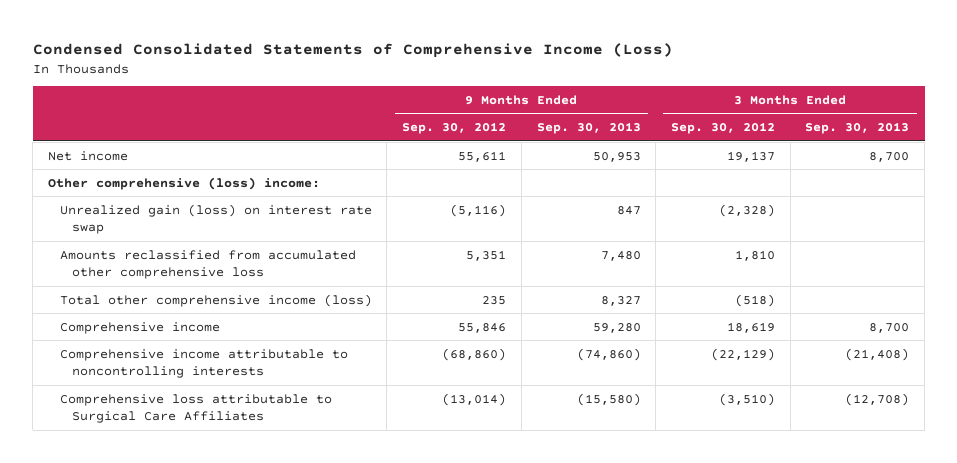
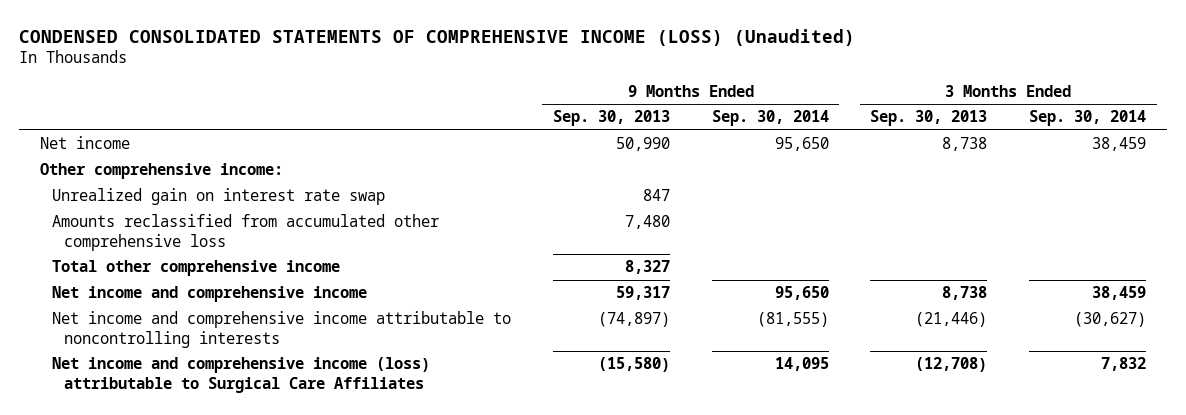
[32,43,673,59] Condensed Consolidated Statements of Comprehensive Income (Loss) -> [18,28,855,46] CONDENSED CONSOLIDATED STATEMENTS OF COMPREHENSIVE INCOME (LOSS) (Unaudited)
[402,122,507,135] Sep. 30, 2012 -> none
[670,122,775,135] Sep. 30, 2012 -> none
none -> [711,110,829,127] Sep. 30, 2014
none -> [1029,110,1147,127] Sep. 30, 2014
[592,151,641,162] 50,953 -> [615,137,670,152] 50,990
[869,151,910,162] 8,700 -> [942,137,988,152] 8,738
[47,176,320,190] Other comprehensive (loss) income: -> [39,163,283,180] Other comprehensive income:
[59,203,372,234] Unrealized gain (loss) on interest rate swap -> [52,188,386,206] Unrealized gain on interest rate swap
[59,293,372,307] Total other comprehensive income (loss) -> [52,260,341,277] Total other comprehensive income
[59,321,220,334] Comprehensive income -> [52,286,368,303] Net income and comprehensive income
[592,322,641,333] 59,280 -> [615,286,670,301] 59,317
[869,322,910,333] 8,700 -> [942,286,988,301] 8,738
[59,348,348,378] Comprehensive income attributable to noncontrolling interests -> [52,311,512,348] Net income and comprehensive income attributable to noncontrolling interests
[576,347,641,361] (74,860) -> [597,312,670,328] (74,897)
[845,347,910,361] (21,408) -> [915,312,988,328] (21,446)
[59,393,332,423] Comprehensive loss attributable to Surgical Care Affiliates -> [52,357,431,393] Net income and comprehensive income (loss) attributable to Surgical Care Affiliates

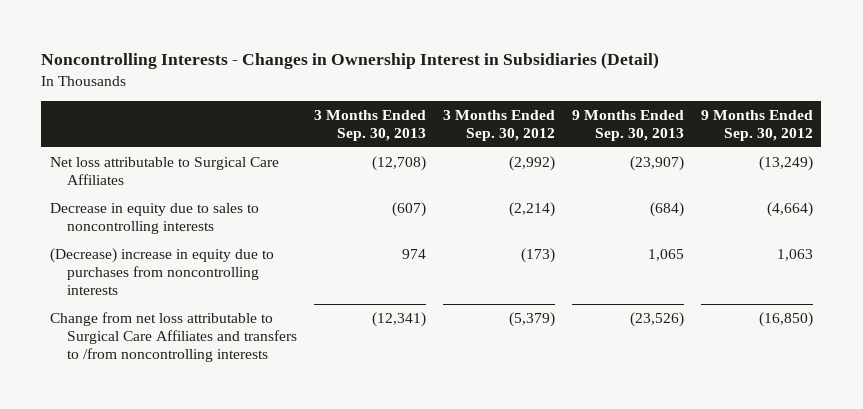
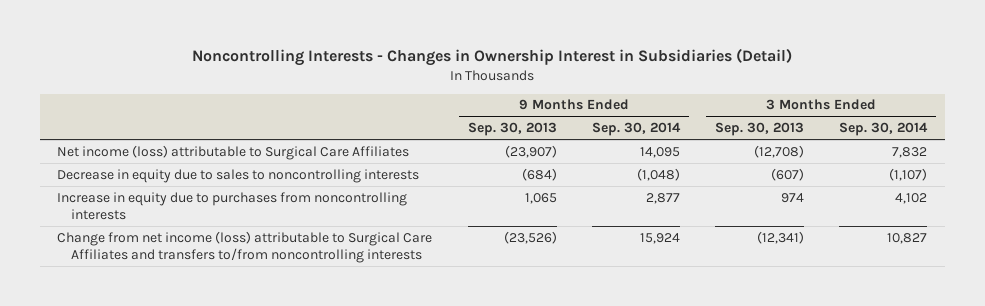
[443,109,556,141] 3 Months Ended Sep. 30, 2012 -> none
[700,109,813,141] 9 Months Ended Sep. 30, 2012 -> none
none -> [591,122,681,137] Sep. 30, 2014
none -> [839,122,929,137] Sep. 30, 2014
[49,156,279,185] Net loss attributable to Surgical Care Affiliates -> [57,144,410,160] Net income (loss) attributable to Surgical Care Affiliates
[49,247,274,295] (Decrease) increase in equity due to purchases from noncontrolling interests -> [57,191,408,220] Increase in equity due to purchases from noncontrolling interests
[49,311,298,362] Change from net loss attributable to Surgical Care Affiliates and transfers to /from noncontrolling interests -> [57,230,433,263] Change from net income (loss) attributable to Surgical Care Affiliates and transfers to/from noncontrolling interests

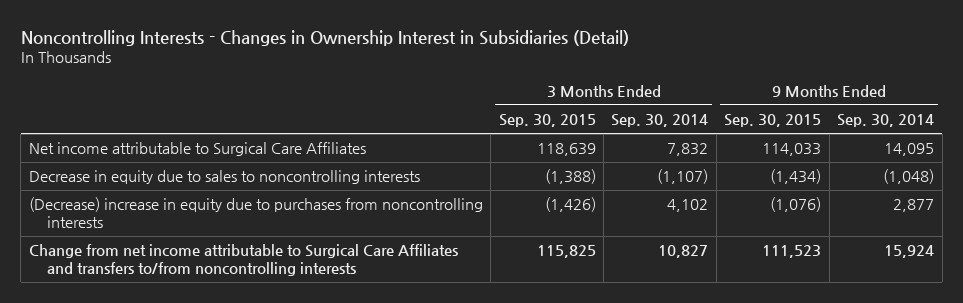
[467,122,557,137] Sep. 30, 2013 -> none
[715,122,805,137] Sep. 30, 2013 -> none
none -> [498,114,596,128] Sep. 30, 2015
none -> [724,114,822,128] Sep. 30, 2015
[57,144,410,160] Net income (loss) attributable to Surgical Care Affiliates -> [28,142,366,157] Net income attributable to Surgical Care Affiliates
[57,191,408,220] Increase in equity due to purchases from noncontrolling interests -> [28,197,483,228] (Decrease) increase in equity due to purchases from noncontrolling interests
[57,230,433,263] Change from net income (loss) attributable to Surgical Care Affiliates and transfers to/from noncontrolling interests -> [28,244,458,276] Change from net income attributable to Surgical Care Affiliates and transfers to/from noncontrolling interests

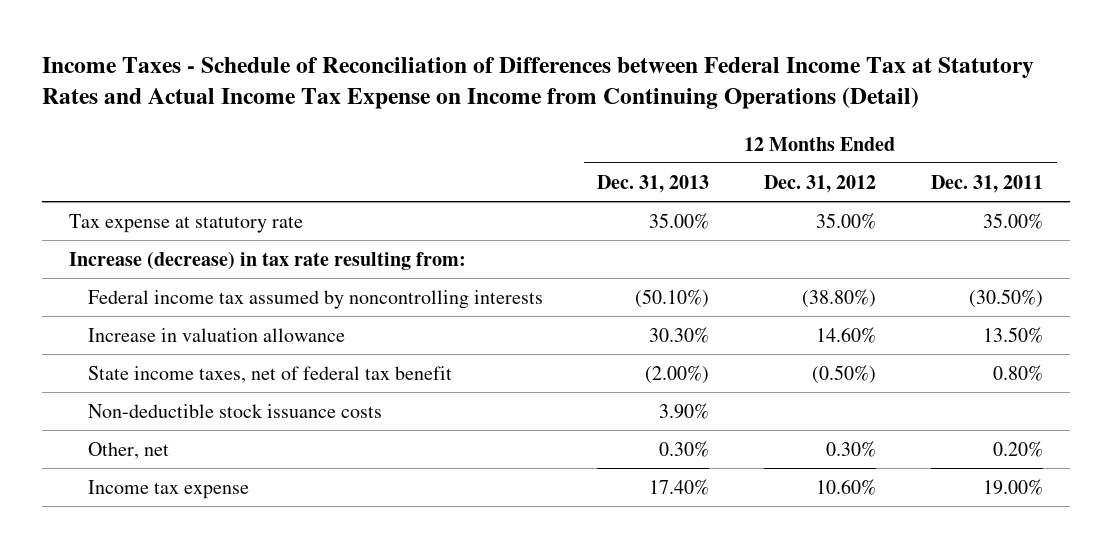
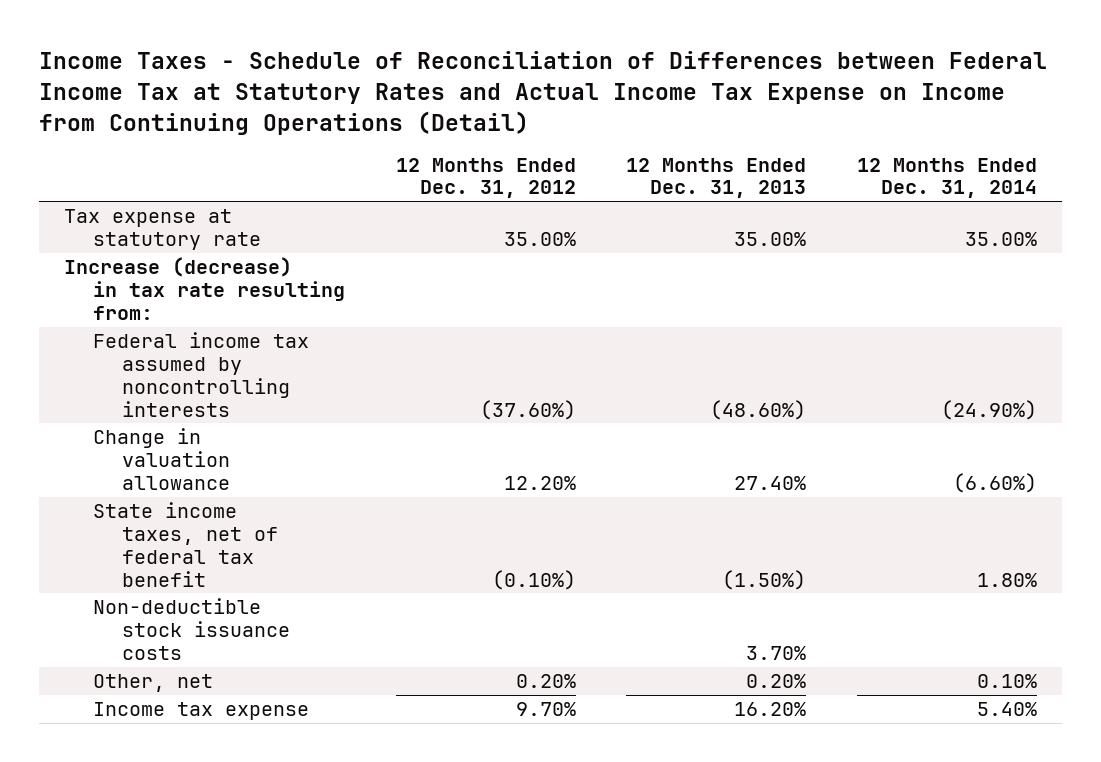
[931,174,1044,193] Dec. 31, 2011 -> none
none -> [856,157,1037,199] 12 Months Ended Dec. 31, 2014
[635,288,710,308] (50.10%) -> [710,399,807,420] (48.60%)
[802,288,877,308] (38.80%) -> [479,399,576,420] (37.60%)
[87,327,345,342] Increase in valuation allowance -> [93,428,231,490] Change in valuation allowance
[649,326,710,343] 30.30% -> [734,475,807,490] 27.40%
[816,326,877,343] 14.60% -> [503,475,576,490] 12.20%
[645,364,710,384] (2.00%) -> [722,569,807,590] (1.50%)
[812,364,877,384] (0.50%) -> [491,569,576,590] (0.10%)
[659,402,710,419] 3.90% -> [746,645,807,660] 3.70%
[659,440,710,457] 0.30% -> [746,674,807,689] 0.20%
[826,440,877,457] 0.30% -> [515,674,576,689] 0.20%
[649,478,710,495] 17.40% -> [734,702,807,717] 16.20%
[816,478,877,495] 10.60% -> [515,702,576,717] 9.70%

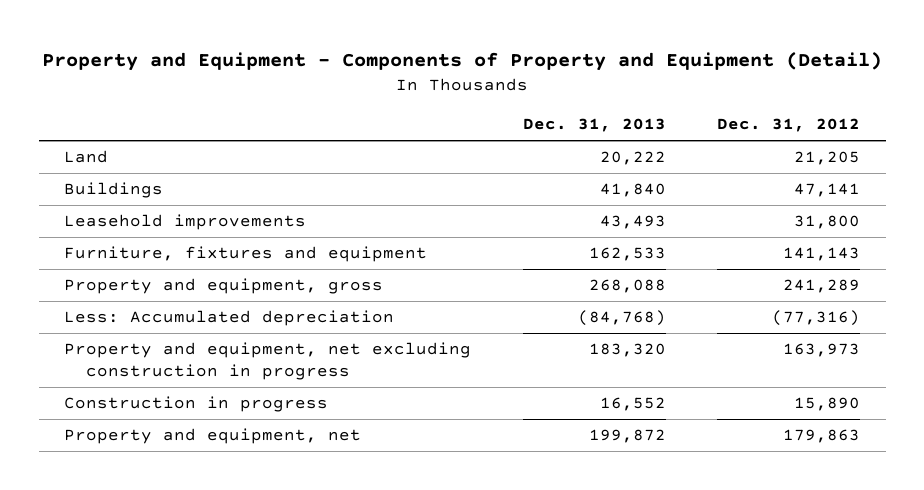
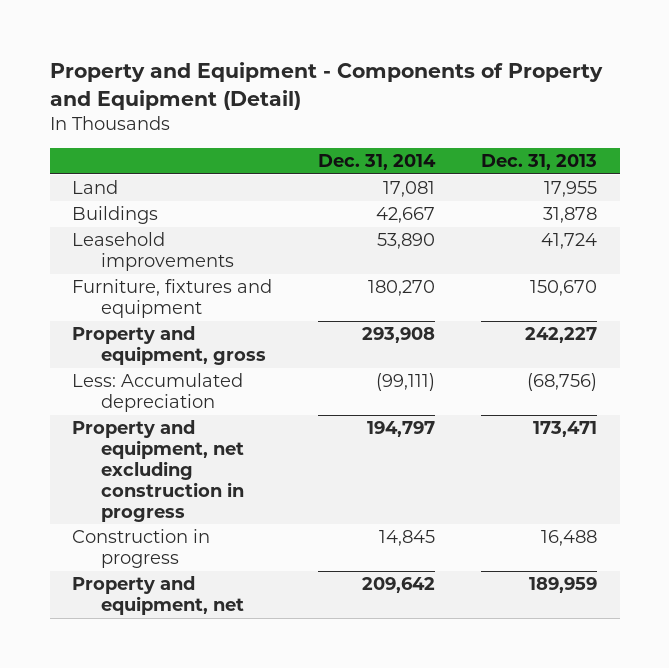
[717,118,861,133] Dec. 31, 2012 -> none
none -> [318,154,437,171] Dec. 31, 2014
[599,151,666,166] 20,222 -> [543,181,597,198] 17,955
[599,183,666,198] 41,840 -> [542,207,597,224] 31,878
[599,215,666,230] 43,493 -> [540,233,597,250] 41,724
[588,247,666,262] 162,533 -> [529,280,597,297] 150,670
[588,279,666,294] 268,088 -> [524,327,597,344] 242,227
[577,310,666,327] (84,768) -> [526,373,597,392] (68,756)
[588,343,666,358] 183,320 -> [532,421,597,438] 173,471
[599,397,666,412] 16,552 -> [540,530,597,547] 16,488
[588,429,666,444] 199,872 -> [528,577,597,594] 189,959

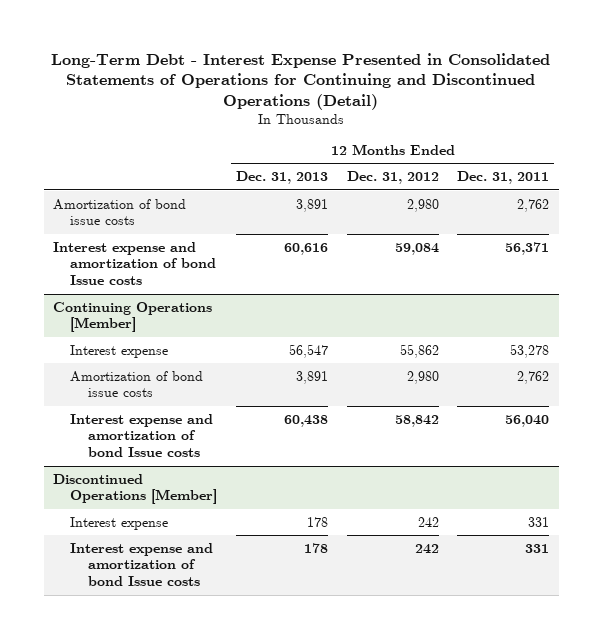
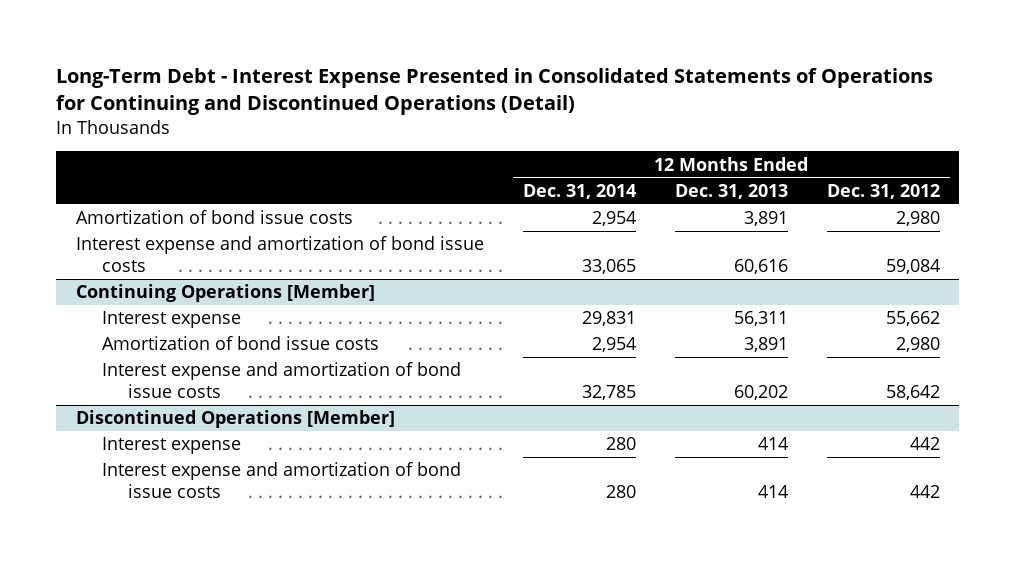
[457,171,550,185] Dec. 31, 2011 -> none
none -> [522,183,636,199] Dec. 31, 2014
[53,241,217,286] Interest expense and amortization of bond Issue costs -> [75,236,484,272] Interest expense and amortization of bond issue costs
[289,343,329,358] 56,547 -> [733,311,788,327] 56,311
[399,343,439,358] 55,862 -> [885,311,940,327] 55,662
[70,413,214,458] Interest expense and amortization of bond Issue costs -> [101,362,461,398] Interest expense and amortization of bond issue costs
[284,414,329,427] 60,438 -> [733,384,788,400] 60,202
[394,414,439,427] 58,842 -> [885,384,940,400] 58,642
[307,516,329,527] 178 -> [757,437,788,451] 414
[417,516,439,527] 242 -> [909,437,940,451] 442
[70,542,214,587] Interest expense and amortization of bond Issue costs -> [101,462,461,498] Interest expense and amortization of bond issue costs
[304,542,329,553] 178 -> [757,484,788,498] 414
[414,543,439,554] 242 -> [909,484,940,498] 442

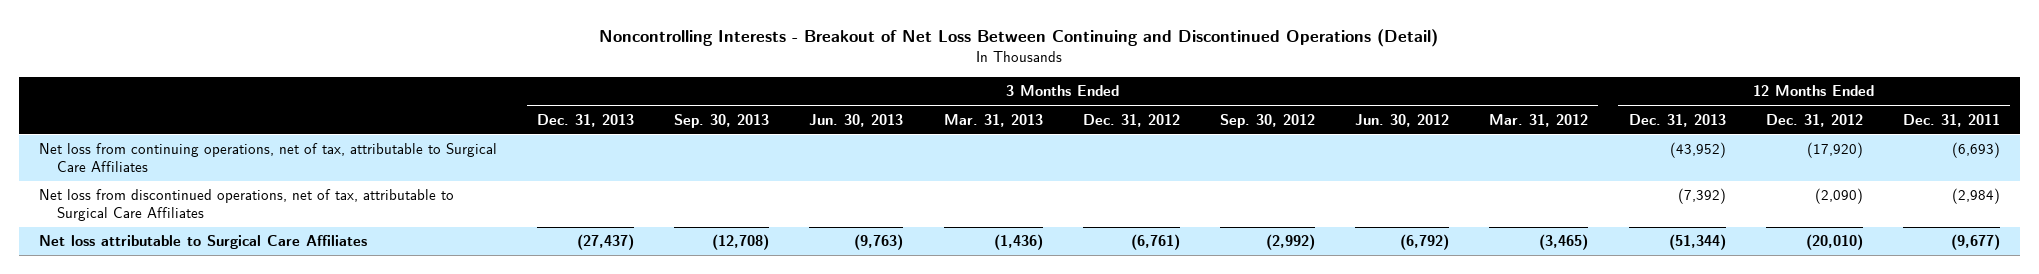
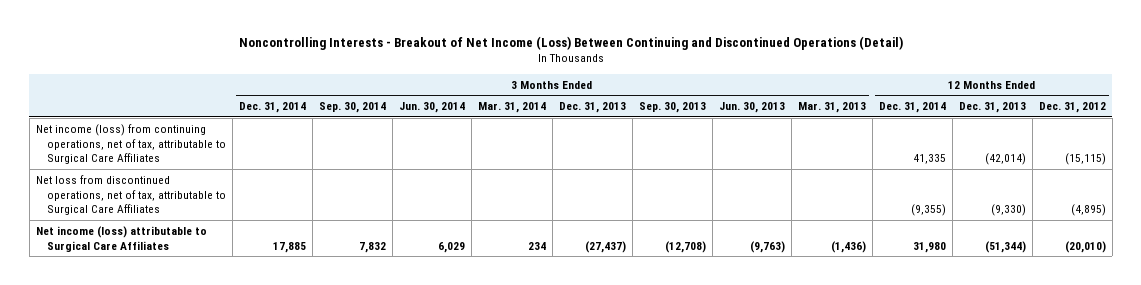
[599,28,1439,47] Noncontrolling Interests - Breakout of Net Loss Between Continuing and Discontinued Operations (Detail) -> [238,35,903,50] Noncontrolling Interests - Breakout of Net Income (Loss) Between Continuing and Discontinued Operations (Detail)
[1082,113,1180,127] Dec. 31, 2012 -> none
[1219,113,1315,128] Sep. 30, 2012 -> none
[1355,113,1450,127] Jun. 30, 2012 -> none
[1489,113,1589,127] Mar. 31, 2012 -> none
[1902,113,2000,127] Dec. 31, 2011 -> none
none -> [238,101,306,113] Dec. 31, 2014
none -> [318,101,386,113] Sep. 30, 2014
none -> [398,101,465,113] Jun. 30, 2014
none -> [477,101,546,113] Mar. 31, 2014
none -> [878,101,946,113] Dec. 31, 2014
[38,143,497,173] Net loss from continuing operations, net of tax, attributable to Surgical Care Affiliates -> [35,123,226,165] Net income (loss) from continuing operations, net of tax, attributable to Surgical Care Affiliates
[1669,142,1726,159] (43,952) -> [984,153,1026,166] (42,014)
[1806,142,1863,159] (17,920) -> [1064,153,1106,166] (15,115)
[1677,188,1726,205] (7,392) -> [990,204,1026,217] (9,330)
[1814,188,1863,205] (2,090) -> [1070,204,1106,217] (4,895)
[38,235,367,250] Net loss attributable to Surgical Care Affiliates -> [35,225,207,252] Net income (loss) attributable to Surgical Care Affiliates

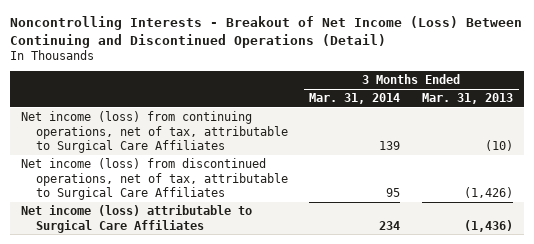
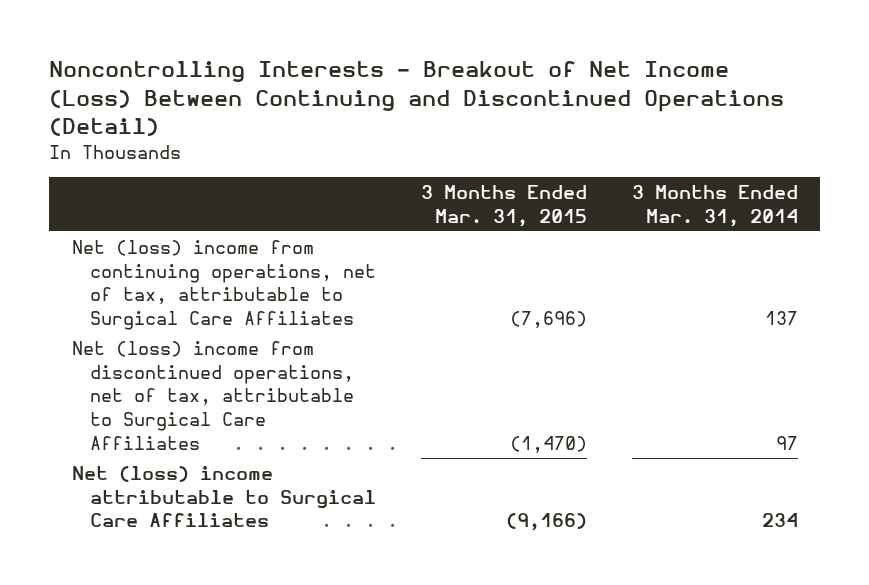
[422,93,514,105] Mar. 31, 2013 -> none
none -> [420,184,587,227] 3 Months Ended Mar. 31, 2015
[20,110,288,154] Net income (loss) from continuing operations, net of tax, attributable to Surgical Care Affiliates -> [71,240,376,331] Net (loss) income from continuing operations, net of tax, attributable to Surgical Care Affiliates
[379,141,401,151] 139 -> [764,311,798,326] 137
[20,157,288,201] Net income (loss) from discontinued operations, net of tax, attributable to Surgical Care Affiliates -> [71,341,354,450] Net (loss) income from discontinued operations, net of tax, attributable to Surgical Care Affiliates
[386,188,401,198] 95 -> [775,435,798,450] 97
[20,204,252,233] Net income (loss) attributable to Surgical Care Affiliates -> [71,466,376,528] Net (loss) income attributable to Surgical Care Affiliates

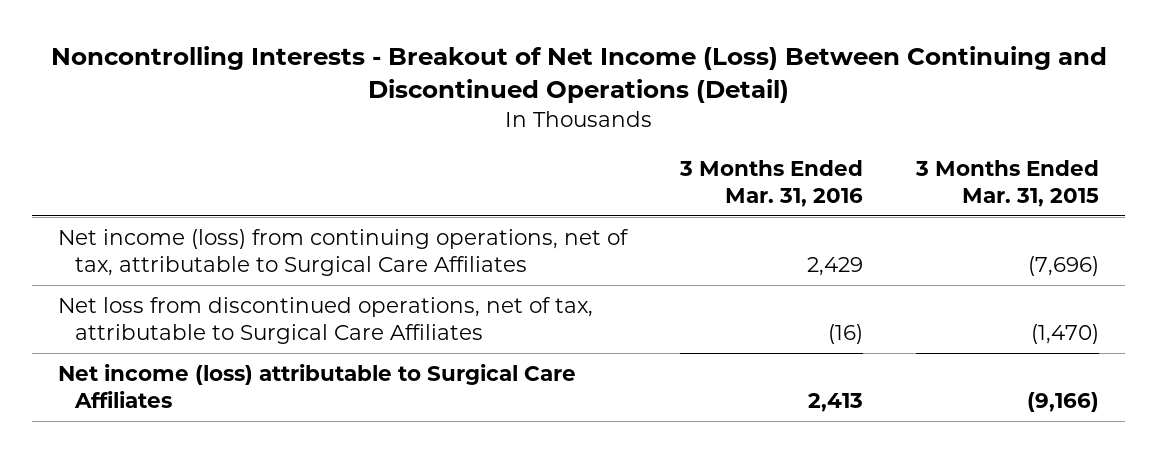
[631,184,798,227] 3 Months Ended Mar. 31, 2014 -> none
none -> [679,159,864,207] 3 Months Ended Mar. 31, 2016
[71,240,376,331] Net (loss) income from continuing operations, net of tax, attributable to Surgical Care Affiliates -> [58,228,630,276] Net income (loss) from continuing operations, net of tax, attributable to Surgical Care Affiliates
[71,341,354,450] Net (loss) income from discontinued operations, net of tax, attributable to Surgical Care Affiliates -> [58,296,594,344] Net loss from discontinued operations, net of tax, attributable to Surgical Care Affiliates
[71,466,376,528] Net (loss) income attributable to Surgical Care Affiliates -> [58,363,577,408] Net income (loss) attributable to Surgical Care Affiliates

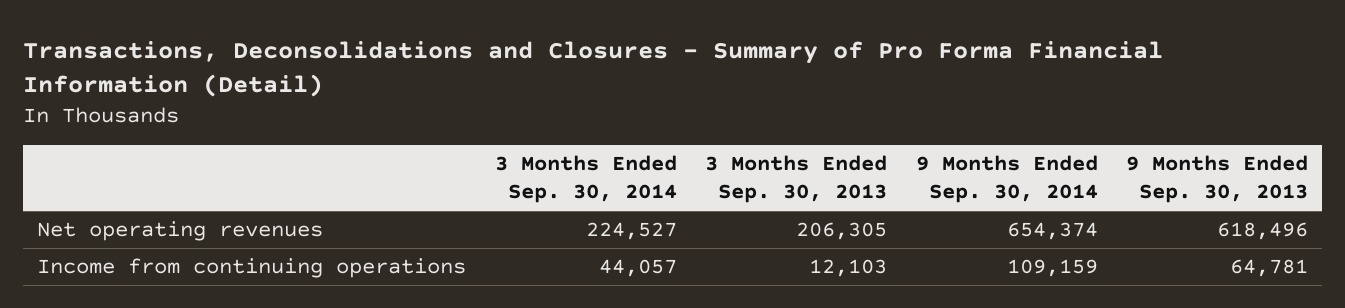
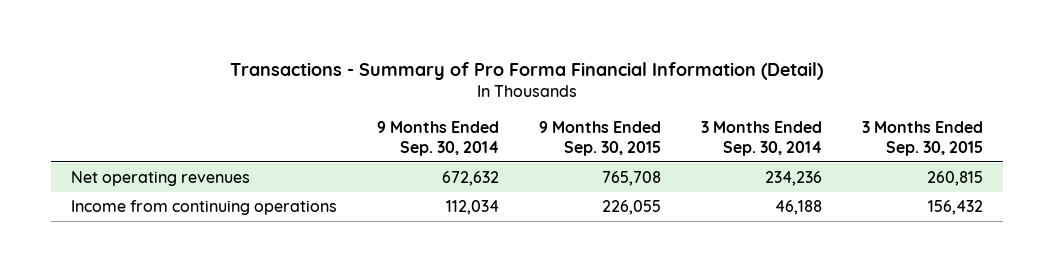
[23,40,1164,98] Transactions, Deconsolidations and Closures - Summary of Pro Forma Financial Information (Detail) -> [229,61,823,80] Transactions - Summary of Pro Forma Financial Information (Detail)
[705,155,888,204] 3 Months Ended Sep. 30, 2013 -> none
[1126,155,1309,204] 9 Months Ended Sep. 30, 2013 -> none
none -> [538,120,661,156] 9 Months Ended Sep. 30, 2015
none -> [861,120,983,156] 3 Months Ended Sep. 30, 2015
[585,222,677,241] 224,527 -> [764,170,822,186] 234,236
[1006,222,1098,241] 654,374 -> [441,170,499,186] 672,632
[598,259,677,278] 44,057 -> [774,199,822,215] 46,188
[1006,259,1098,278] 109,159 -> [445,199,499,215] 112,034

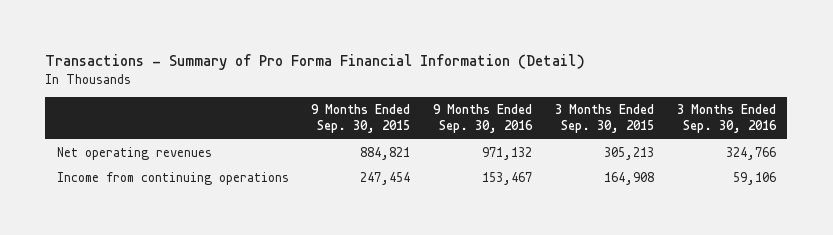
[376,120,499,156] 9 Months Ended Sep. 30, 2014 -> none
[700,120,822,156] 3 Months Ended Sep. 30, 2014 -> none
none -> [433,104,534,134] 9 Months Ended Sep. 30, 2016
none -> [676,104,777,134] 3 Months Ended Sep. 30, 2016
[601,170,661,186] 765,708 -> [360,147,411,161] 884,821
[926,170,983,186] 260,815 -> [604,147,655,161] 305,213
[601,199,661,215] 226,055 -> [360,172,411,186] 247,454
[927,199,983,215] 156,432 -> [604,172,655,186] 164,908

